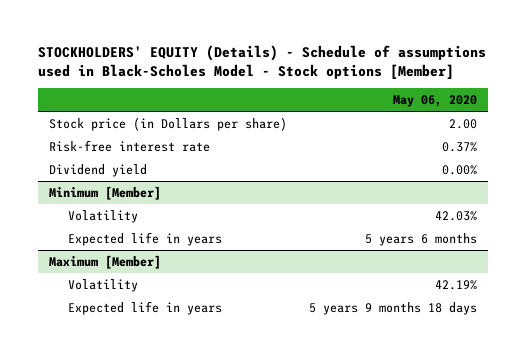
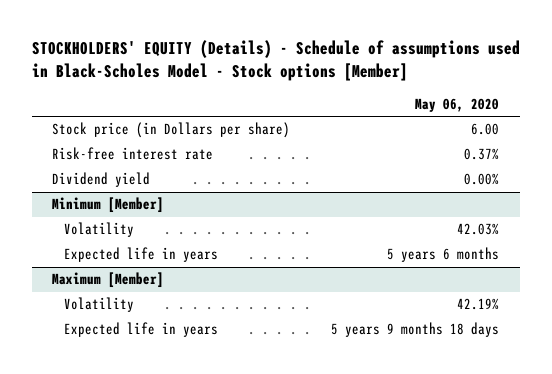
[448,118,477,129] 2.00 -> [471,123,500,136] 6.00

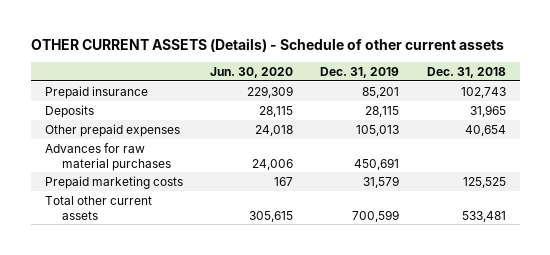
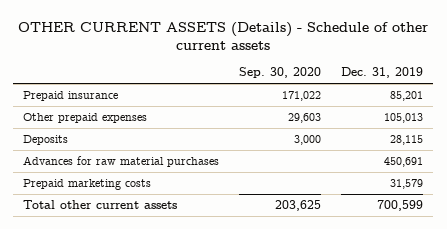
[210,66,294,78] Jun. 30, 2020 -> none
[426,66,506,78] Dec. 31, 2018 -> none
none -> [239,67,322,79] Sep. 30, 2020
[44,104,94,118] Deposits -> [23,135,69,146] Deposits

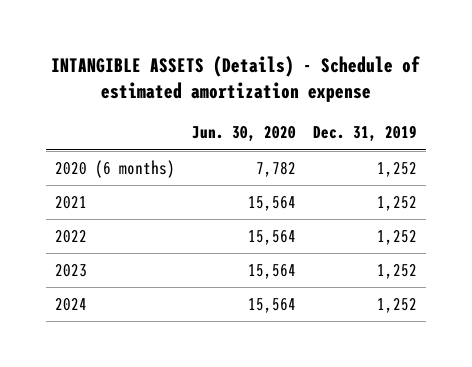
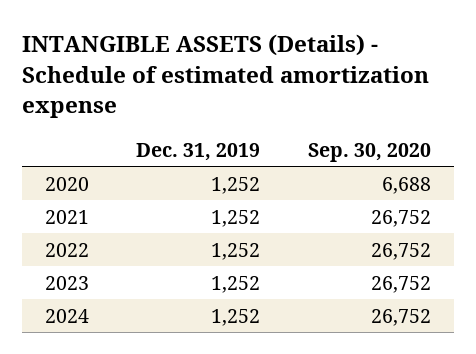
[192,126,297,143] Jun. 30, 2020 -> none
none -> [307,142,431,162] Sep. 30, 2020
[54,160,175,179] 2020 (6 months) -> [45,176,90,191] 2020

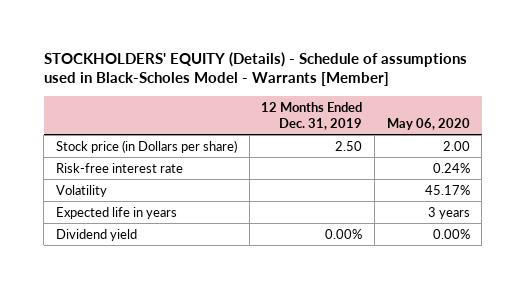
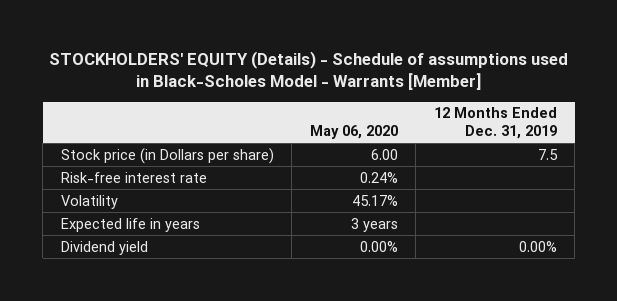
[335,140,363,151] 2.50 -> [537,148,558,160] 7.5
[442,140,470,151] 2.00 -> [370,148,398,160] 6.00

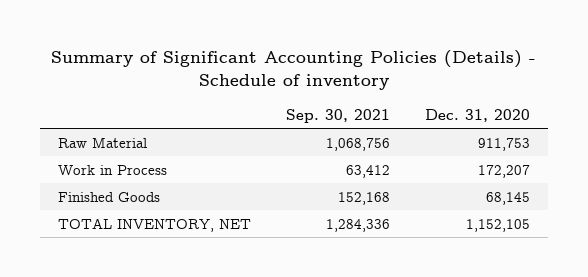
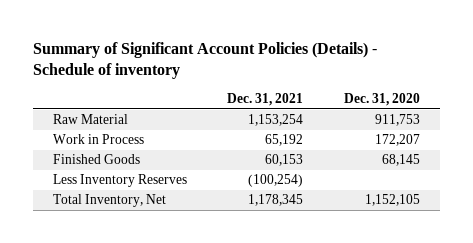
[50,50,536,91] Summary of Significant Accounting Policies (Details) - Schedule of inventory -> [32,41,377,80] Summary of Significant Account Policies (Details) - Schedule of inventory
[285,108,390,123] Sep. 30, 2021 -> none
none -> [227,93,304,107] Dec. 31, 2021
none -> [52,174,187,188] Less Inventory Reserves
[57,217,251,232] TOTAL INVENTORY, NET -> [52,194,166,208] Total Inventory, Net

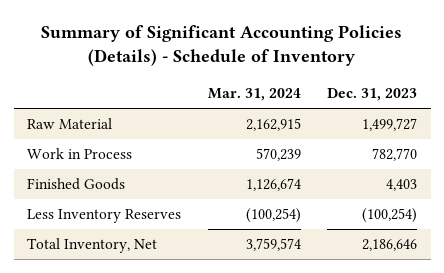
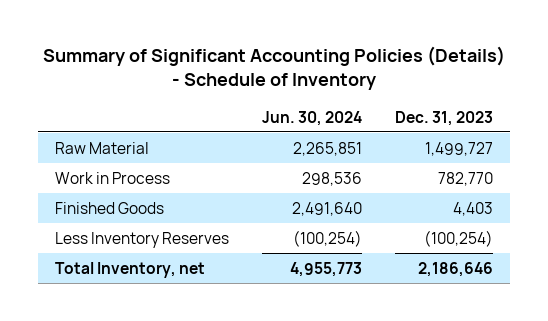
[207,88,301,102] Mar. 31, 2024 -> none
none -> [261,110,362,126] Jun. 30, 2024
[27,238,158,254] Total Inventory, Net -> [54,261,205,278] Total Inventory, net

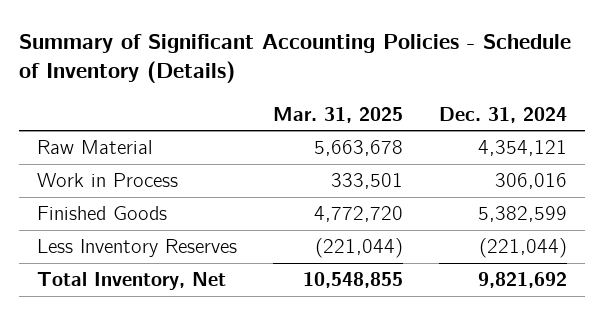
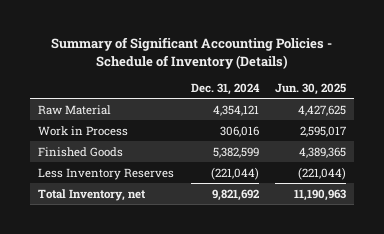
[272,106,403,123] Mar. 31, 2025 -> none
none -> [274,82,346,95] Jun. 30, 2025
[36,272,226,291] Total Inventory, Net -> [38,188,147,201] Total Inventory, net

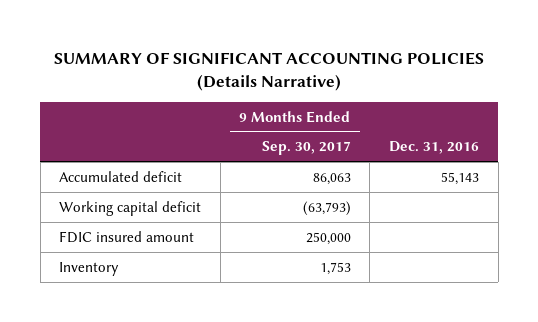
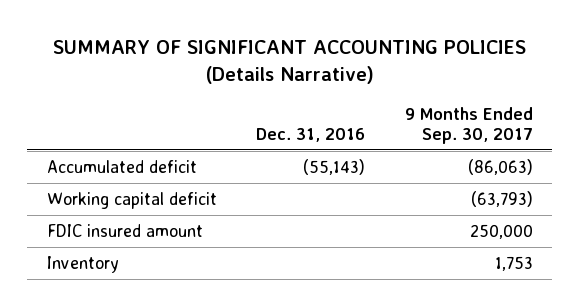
[312,172,351,185] 86,063 -> [467,158,533,175] (86,063)
[440,171,479,185] 55,143 -> [303,158,366,175] (55,143)

